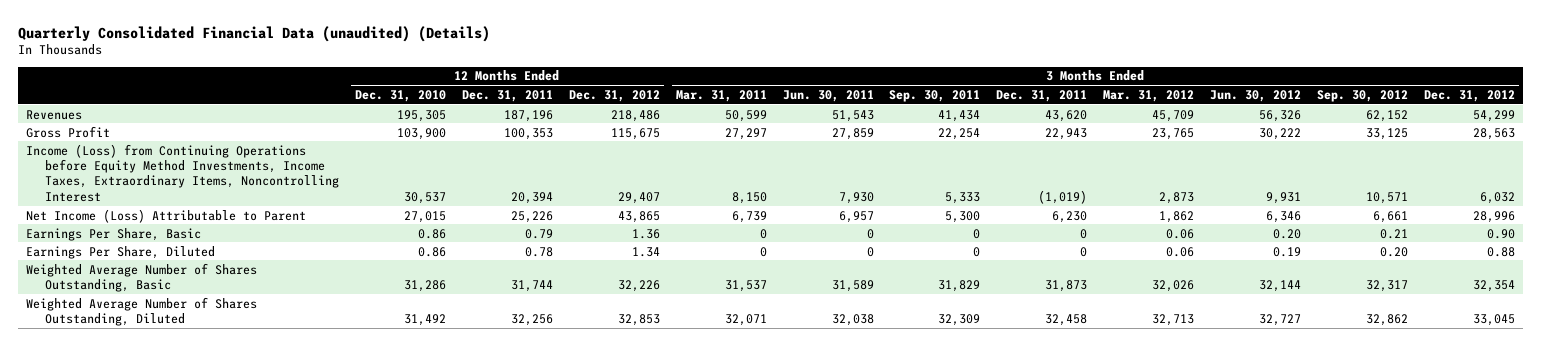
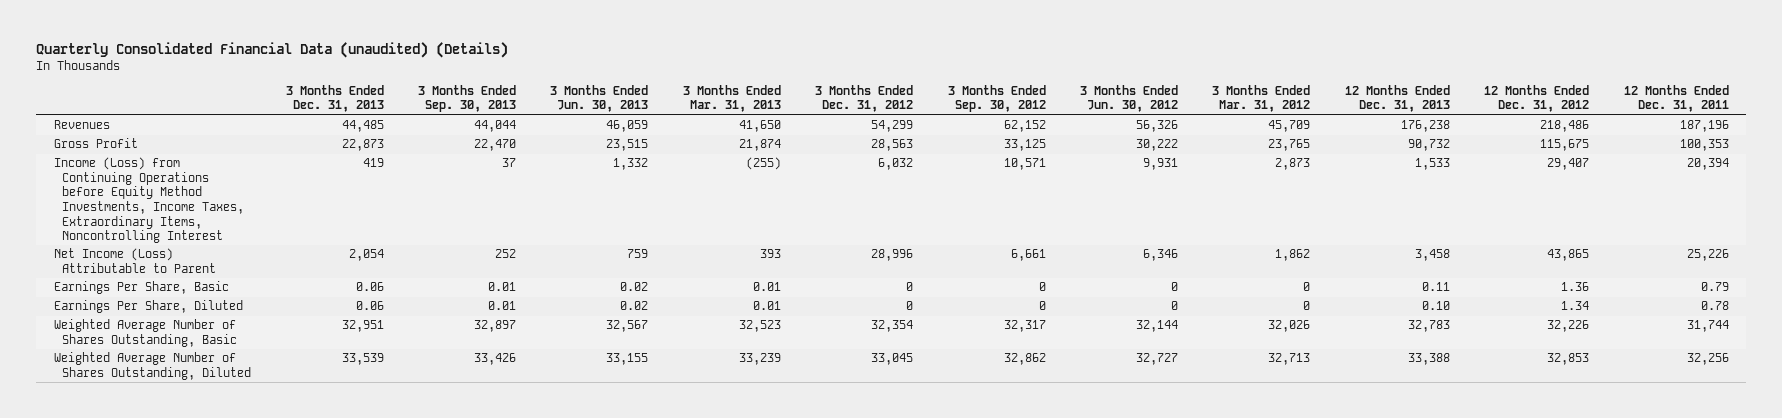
[355,89,447,102] Dec. 31, 2010 -> none
[675,89,767,102] Mar. 31, 2011 -> none
[782,89,874,102] Jun. 30, 2011 -> none
[889,89,981,102] Sep. 30, 2011 -> none
[996,89,1088,102] Dec. 31, 2011 -> none
none -> [285,84,384,113] 3 Months Ended Dec. 31, 2013
none -> [417,84,516,113] 3 Months Ended Sep. 30, 2013
none -> [550,84,649,113] 3 Months Ended Jun. 30, 2013
none -> [682,84,781,113] 3 Months Ended Mar. 31, 2013
none -> [1344,84,1450,113] 12 Months Ended Dec. 31, 2013
[1166,228,1195,239] 0.06 -> [1303,282,1311,292] 0
[1273,228,1302,239] 0.20 -> [1171,282,1179,292] 0
[1379,228,1408,239] 0.21 -> [1038,282,1046,292] 0
[1486,228,1515,239] 0.90 -> [906,282,914,292] 0
[1166,246,1195,257] 0.06 -> [1303,301,1311,311] 0
[1273,246,1302,257] 0.19 -> [1171,301,1179,311] 0
[1379,246,1408,257] 0.20 -> [1038,301,1046,311] 0
[1486,246,1515,257] 0.88 -> [906,301,914,311] 0

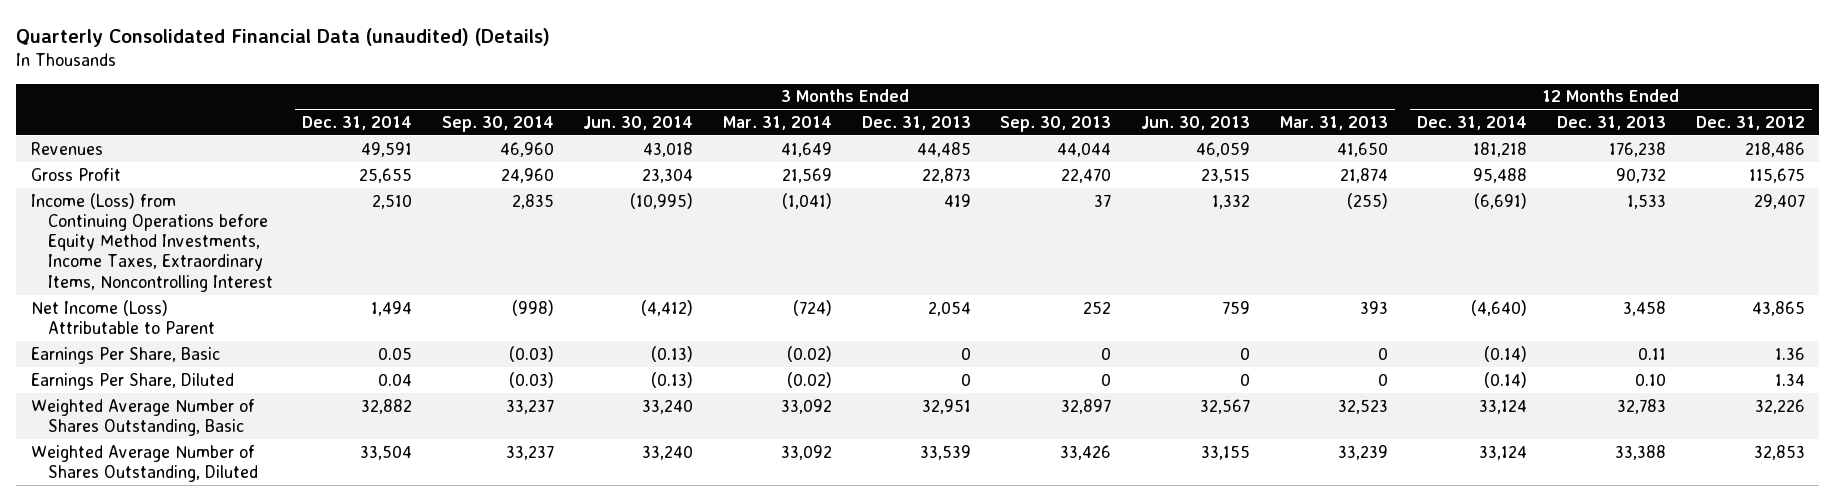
[815,84,914,113] 3 Months Ended Dec. 31, 2012 -> none
[947,84,1046,113] 3 Months Ended Sep. 30, 2012 -> none
[1080,84,1179,113] 3 Months Ended Jun. 30, 2012 -> none
[1212,84,1311,113] 3 Months Ended Mar. 31, 2012 -> none
[1623,84,1729,113] 12 Months Ended Dec. 31, 2011 -> none
none -> [302,115,413,130] Dec. 31, 2014
none -> [441,115,554,132] Sep. 30, 2014
none -> [583,115,694,130] Jun. 30, 2014
none -> [723,115,833,130] Mar. 31, 2014
none -> [1417,115,1528,130] Dec. 31, 2014
[355,282,384,292] 0.06 -> [960,346,971,360] 0
[487,282,516,292] 0.01 -> [1101,346,1112,360] 0
[620,282,649,292] 0.02 -> [1240,346,1251,360] 0
[752,282,781,292] 0.01 -> [1377,346,1388,360] 0
[355,301,384,311] 0.06 -> [960,372,971,386] 0
[487,301,516,311] 0.01 -> [1101,372,1112,386] 0
[620,301,649,311] 0.02 -> [1240,372,1251,386] 0
[752,301,781,311] 0.01 -> [1377,372,1388,386] 0

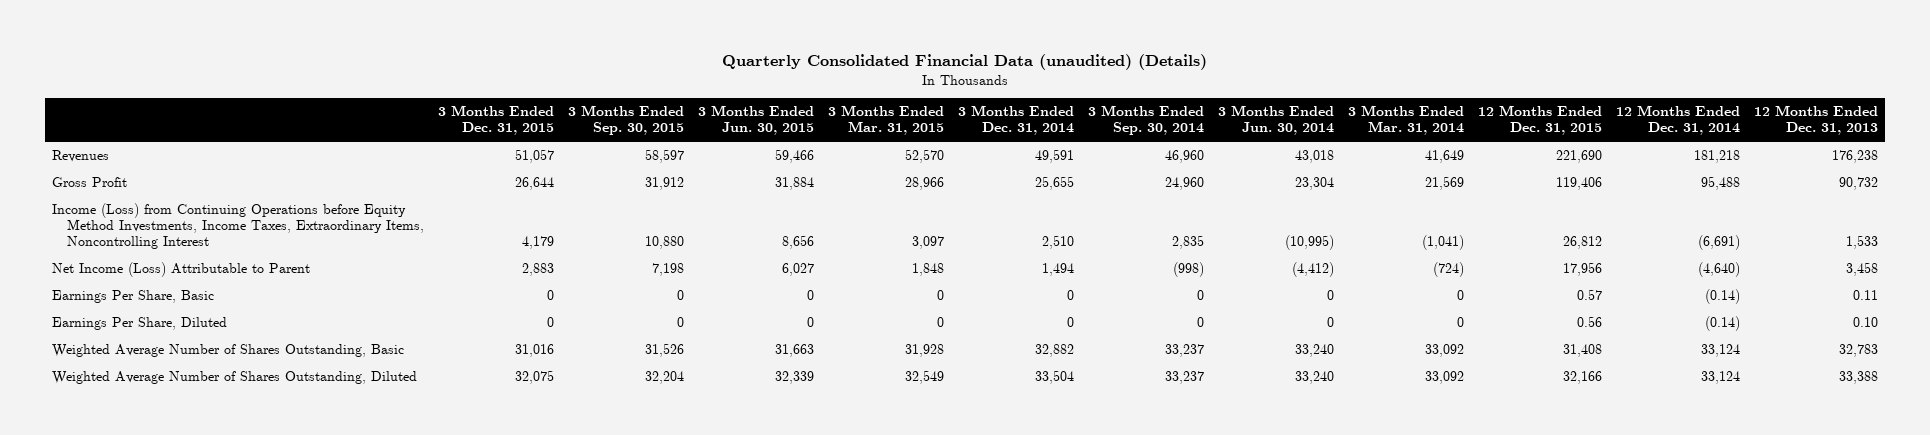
[861,115,971,130] Dec. 31, 2013 -> none
[1000,115,1112,132] Sep. 30, 2013 -> none
[1141,115,1251,130] Jun. 30, 2013 -> none
[1279,115,1388,130] Mar. 31, 2013 -> none
[1695,115,1805,130] Dec. 31, 2012 -> none
none -> [437,105,554,136] 3 Months Ended Dec. 31, 2015
none -> [567,105,684,136] 3 Months Ended Sep. 30, 2015
none -> [697,105,814,136] 3 Months Ended Jun. 30, 2015
none -> [827,105,944,136] 3 Months Ended Mar. 31, 2015
none -> [1477,105,1602,136] 12 Months Ended Dec. 31, 2015
[378,346,413,360] 0.05 -> [1066,290,1074,301] 0
[508,345,554,362] (0.03) -> [1196,290,1204,301] 0
[651,345,694,362] (0.13) -> [1326,290,1334,301] 0
[787,345,833,362] (0.02) -> [1456,290,1464,301] 0
[378,372,413,386] 0.04 -> [1066,317,1074,328] 0
[508,371,554,388] (0.03) -> [1196,317,1204,328] 0
[651,371,694,388] (0.13) -> [1326,317,1334,328] 0
[787,371,833,388] (0.02) -> [1456,317,1464,328] 0

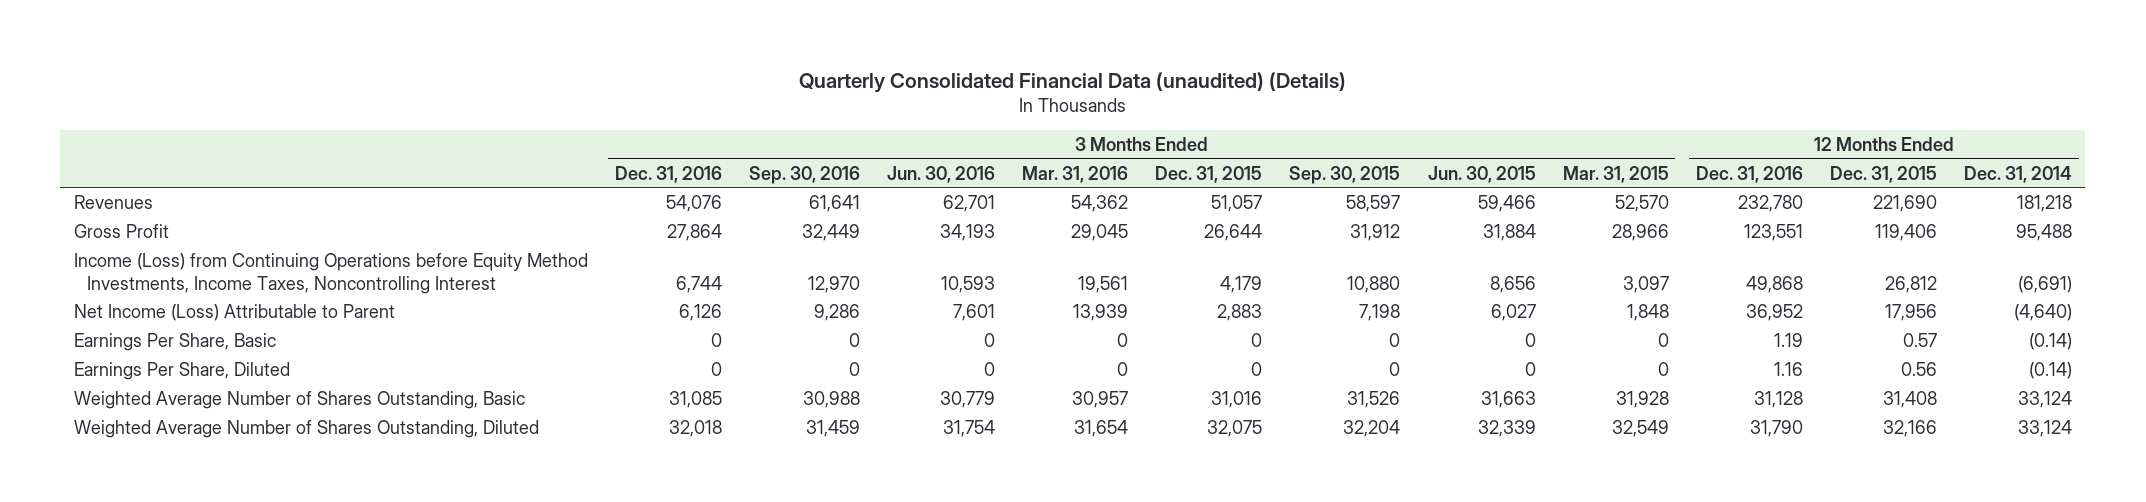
[957,105,1074,136] 3 Months Ended Dec. 31, 2014 -> none
[1087,105,1204,136] 3 Months Ended Sep. 30, 2014 -> none
[1217,105,1334,136] 3 Months Ended Jun. 30, 2014 -> none
[1347,105,1464,136] 3 Months Ended Mar. 31, 2014 -> none
[1753,105,1878,136] 12 Months Ended Dec. 31, 2013 -> none
none -> [614,165,722,183] Dec. 31, 2016
none -> [749,165,861,184] Sep. 30, 2016
none -> [887,165,996,183] Jun. 30, 2016
none -> [1022,165,1129,183] Mar. 31, 2016
none -> [1695,165,1803,183] Dec. 31, 2016
[52,203,424,250] Income (Loss) from Continuing Operations before Equity Method Investments, Income Taxes, Extraordinary Items, Noncontrolling Interest -> [73,252,588,294] Income (Loss) from Continuing Operations before Equity Method Investments, Income Taxes, Noncontrolling Interest

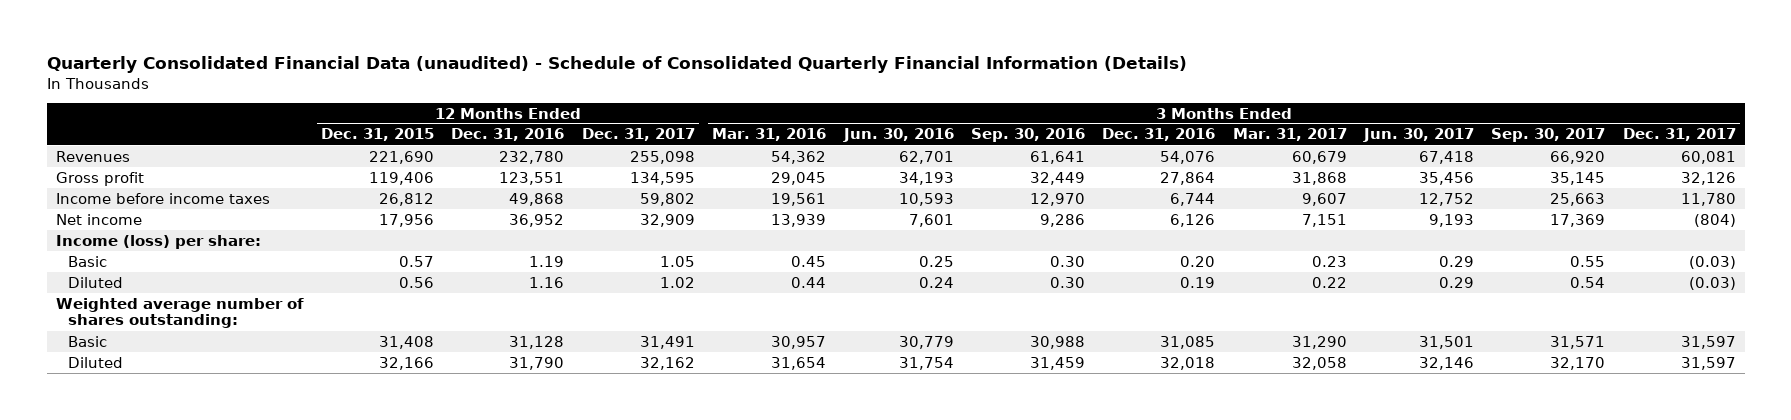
[798,72,1346,94] Quarterly Consolidated Financial Data (unaudited) (Details) -> [46,56,1187,74] Quarterly Consolidated Financial Data (unaudited) - Schedule of Consolidated Quarterly Financial Information (Details)
[1155,165,1263,183] Dec. 31, 2015 -> none
[1289,165,1401,184] Sep. 30, 2015 -> none
[1427,165,1536,183] Jun. 30, 2015 -> none
[1562,165,1669,183] Mar. 31, 2015 -> none
[1963,165,2072,183] Dec. 31, 2014 -> none
none -> [581,128,695,142] Dec. 31, 2017
none -> [1232,128,1347,142] Mar. 31, 2017
none -> [1363,128,1475,143] Jun. 30, 2017
none -> [1491,128,1606,143] Sep. 30, 2017
none -> [1622,128,1736,142] Dec. 31, 2017
[73,223,169,238] Gross Profit -> [55,171,144,186] Gross profit
[73,252,588,294] Income (Loss) from Continuing Operations before Equity Method Investments, Income Taxes, Noncontrolling Interest -> [55,192,270,204] Income before income taxes
[73,303,395,321] Net Income (Loss) Attributable to Parent -> [55,213,142,225] Net income
none -> [55,234,261,249] Income (loss) per share:
[73,332,276,351] Earnings Per Share, Basic -> [67,255,107,267] Basic
[710,332,722,347] 0 -> [1180,255,1216,267] 0.20
[849,332,861,347] 0 -> [1049,255,1085,267] 0.30
[984,332,996,347] 0 -> [918,255,954,267] 0.25
[1117,332,1129,347] 0 -> [791,255,827,267] 0.45
[73,361,290,380] Earnings Per Share, Diluted -> [67,276,123,288] Diluted
[710,361,722,376] 0 -> [1180,276,1216,288] 0.19
[849,361,861,376] 0 -> [1049,276,1085,288] 0.30
[984,361,996,376] 0 -> [918,276,954,288] 0.24
[1117,361,1129,376] 0 -> [791,276,827,288] 0.44
none -> [55,297,304,329] Weighted average number of shares outstanding:
[73,390,525,409] Weighted Average Number of Shares Outstanding, Basic -> [67,335,107,347] Basic
[73,419,539,438] Weighted Average Number of Shares Outstanding, Diluted -> [67,356,123,368] Diluted

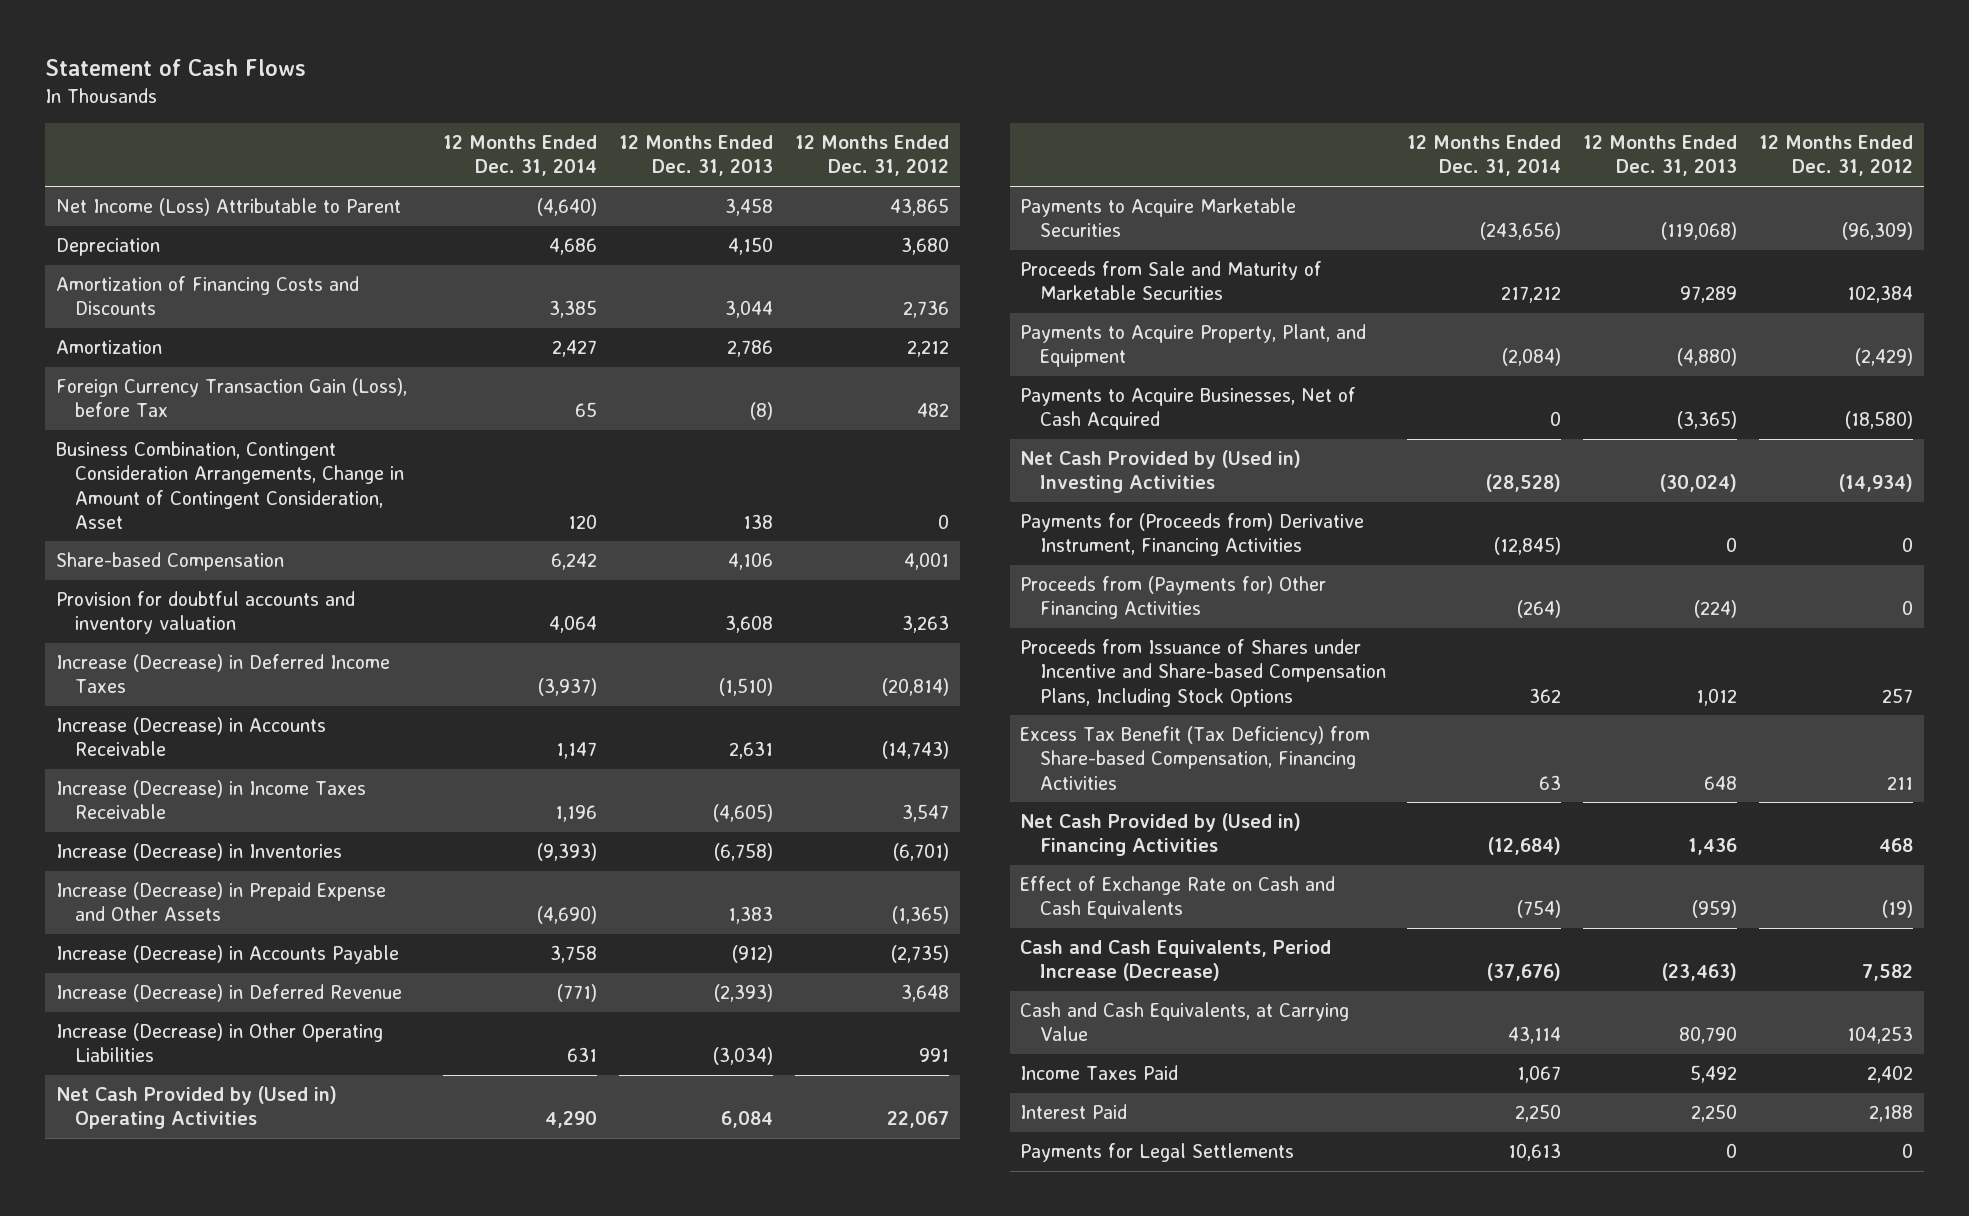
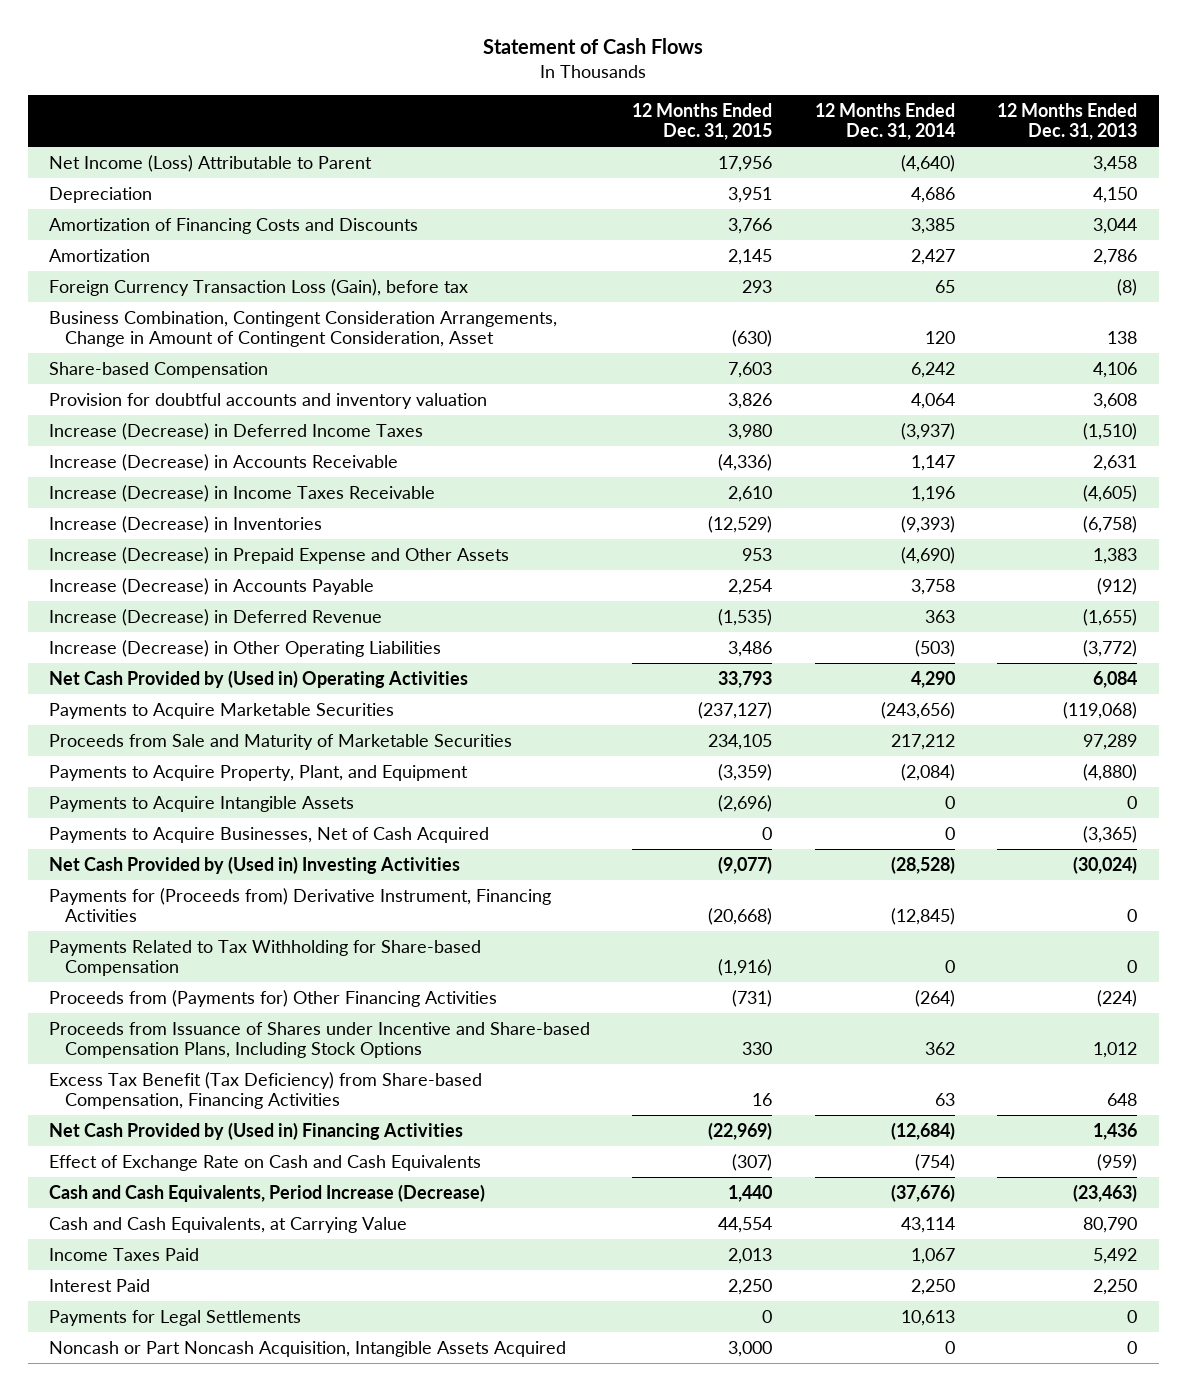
[794,135,949,177] 12 Months Ended Dec. 31, 2012 -> none
none -> [632,102,773,141] 12 Months Ended Dec. 31, 2015
[56,378,408,418] Foreign Currency Transaction Gain (Loss), before Tax -> [48,278,468,296] Foreign Currency Transaction Loss (Gain), before tax
[557,984,598,1003] (771) -> [924,609,955,623] 363
[714,984,774,1003] (2,393) -> [1083,608,1138,626] (1,655)
[567,1047,598,1063] 631 -> [914,639,955,657] (503)
[713,1047,774,1066] (3,034) -> [1083,639,1138,657] (3,772)
none -> [48,795,354,812] Payments to Acquire Intangible Assets
none -> [48,939,481,977] Payments Related to Tax Withholding for Share-based Compensation
none -> [48,1340,566,1357] Noncash or Part Noncash Acquisition, Intangible Assets Acquired

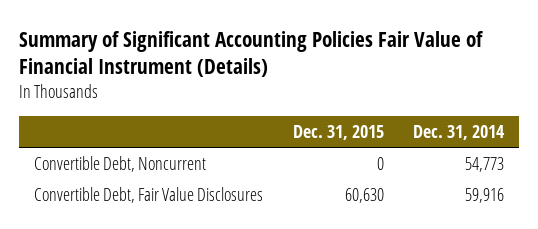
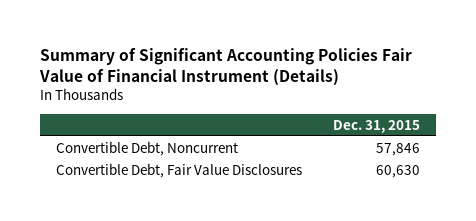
[413,125,506,141] Dec. 31, 2014 -> none
[376,156,384,170] 0 -> [376,142,421,156] 57,846

